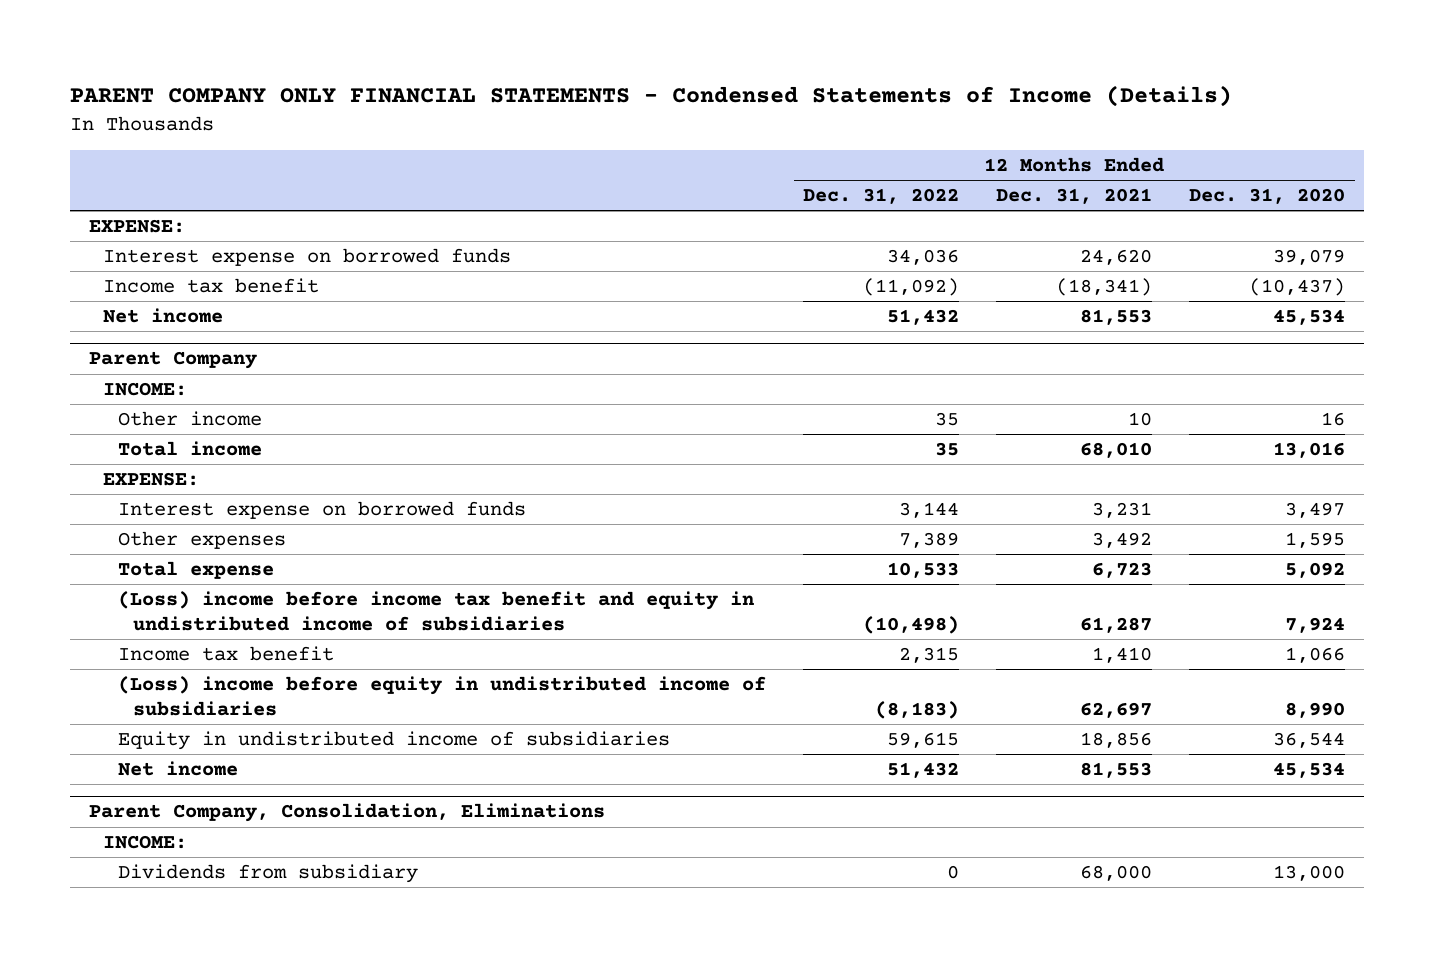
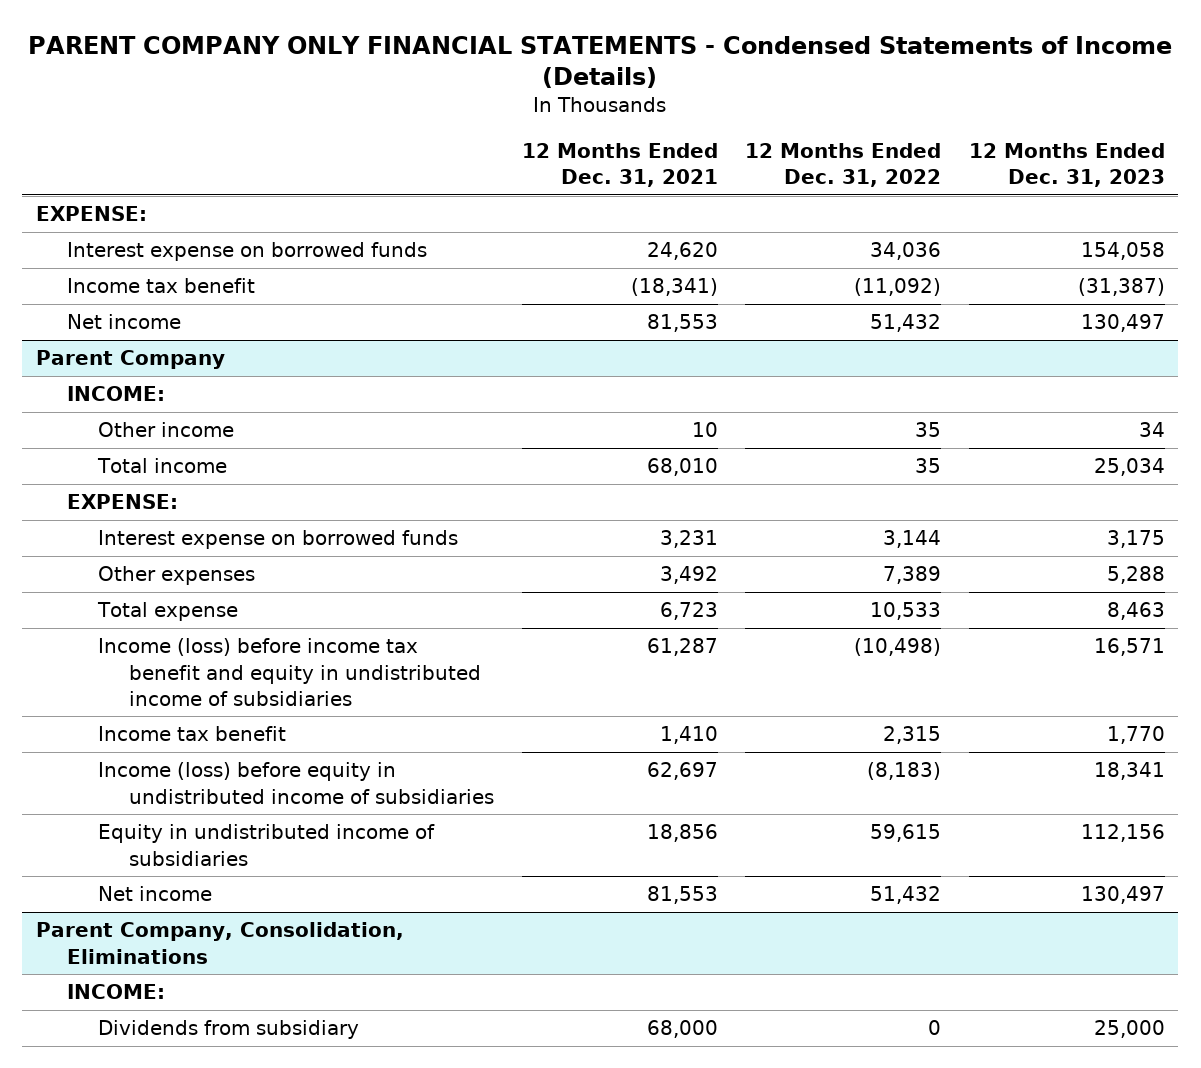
[1189,188,1346,205] Dec. 31, 2020 -> none
none -> [968,142,1165,188] 12 Months Ended Dec. 31, 2023
[117,590,754,632] (Loss) income before income tax benefit and equity in undistributed income of subsidiaries -> [98,638,482,706] Income (loss) before income tax benefit and equity in undistributed income of subsidiaries
[117,675,766,717] (Loss) income before equity in undistributed income of subsidiaries -> [98,762,495,804] Income (loss) before equity in undistributed income of subsidiaries

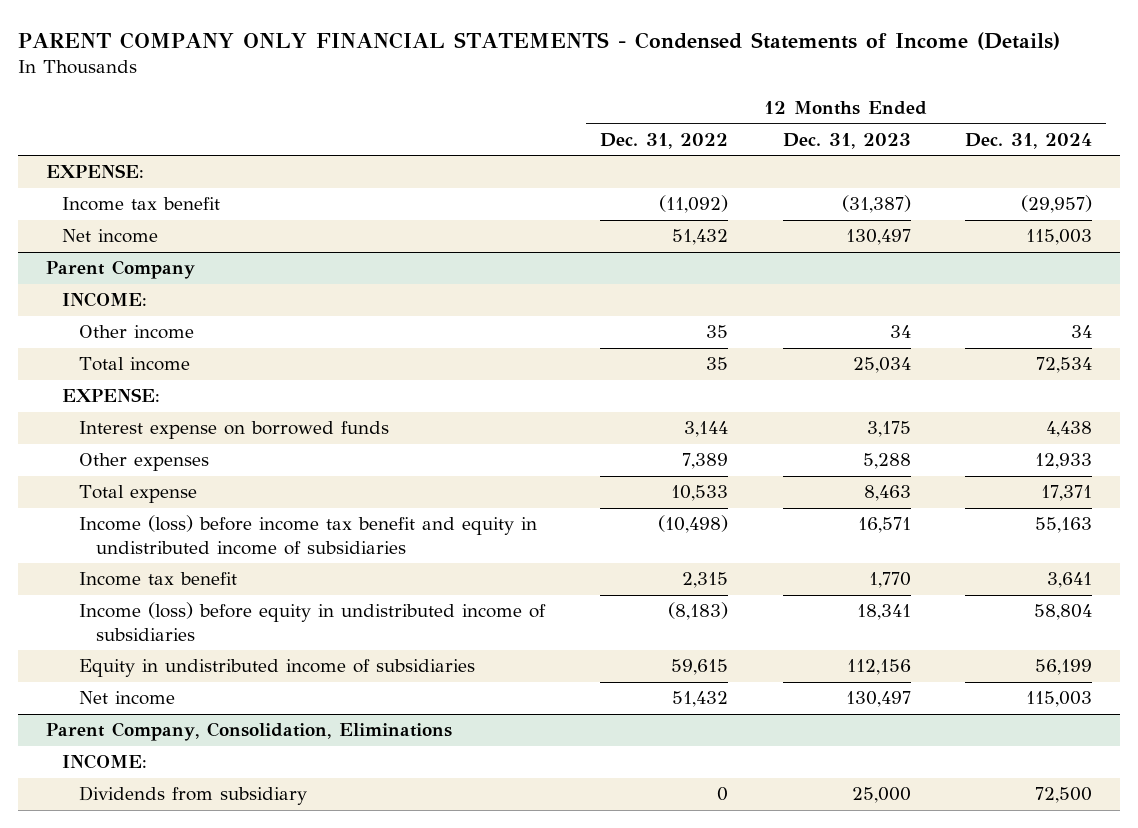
[521,142,718,188] 12 Months Ended Dec. 31, 2021 -> none
none -> [965,132,1093,149] Dec. 31, 2024
[67,242,428,262] Interest expense on borrowed funds -> none

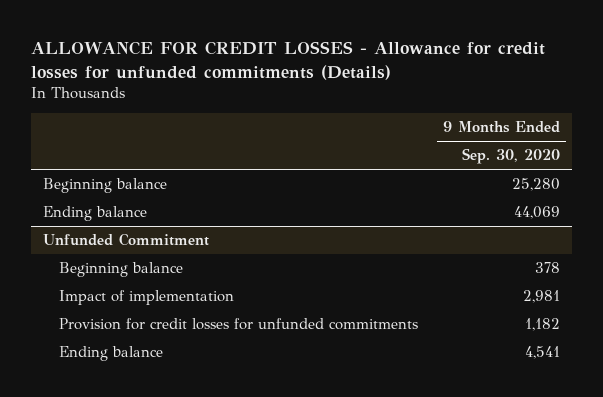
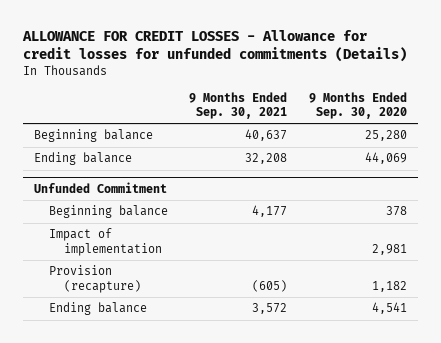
none -> [189,91,288,120] 9 Months Ended Sep. 30, 2021
[59,318,419,331] Provision for credit losses for unfunded commitments -> [48,265,141,293] Provision (recapture)

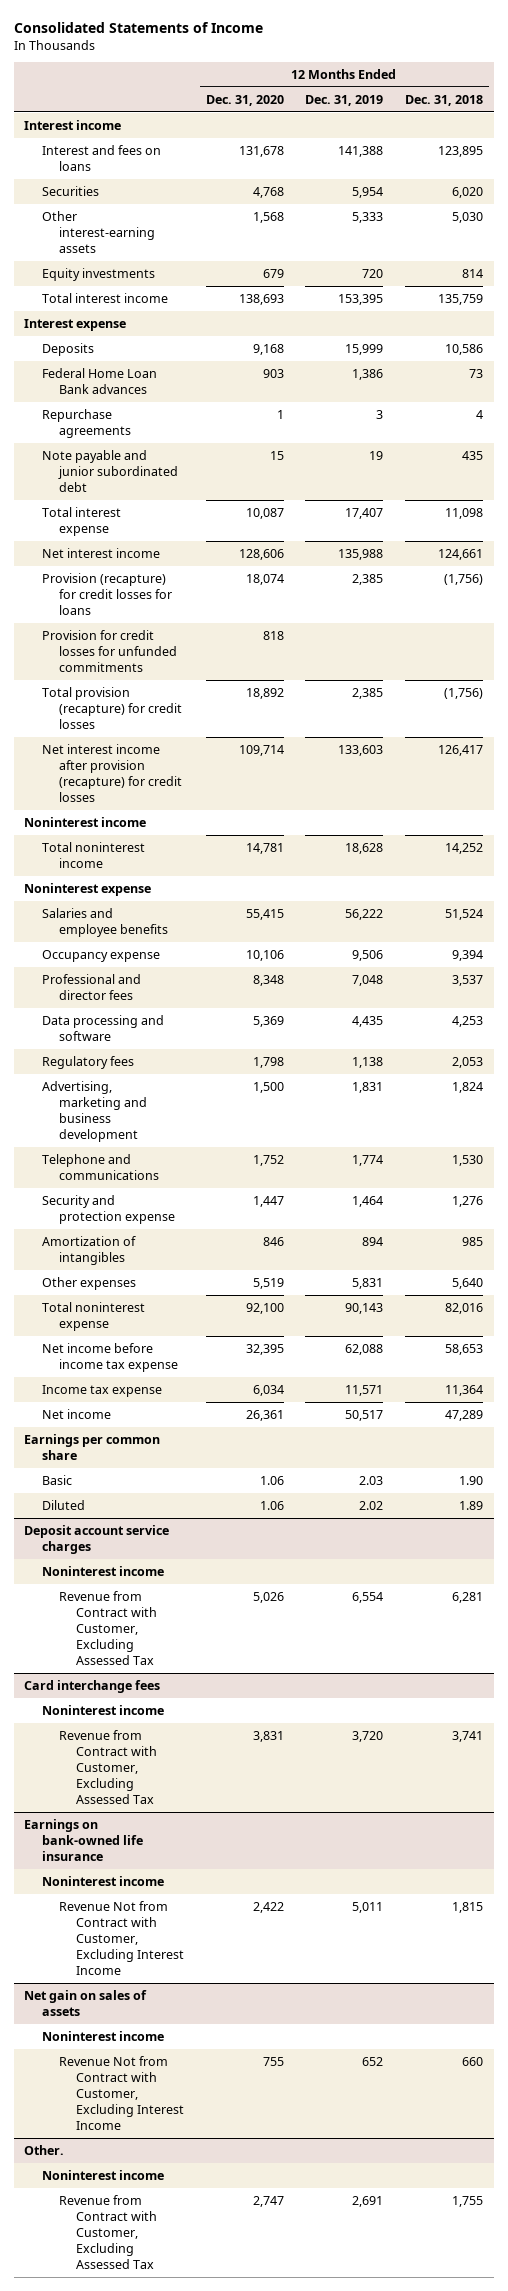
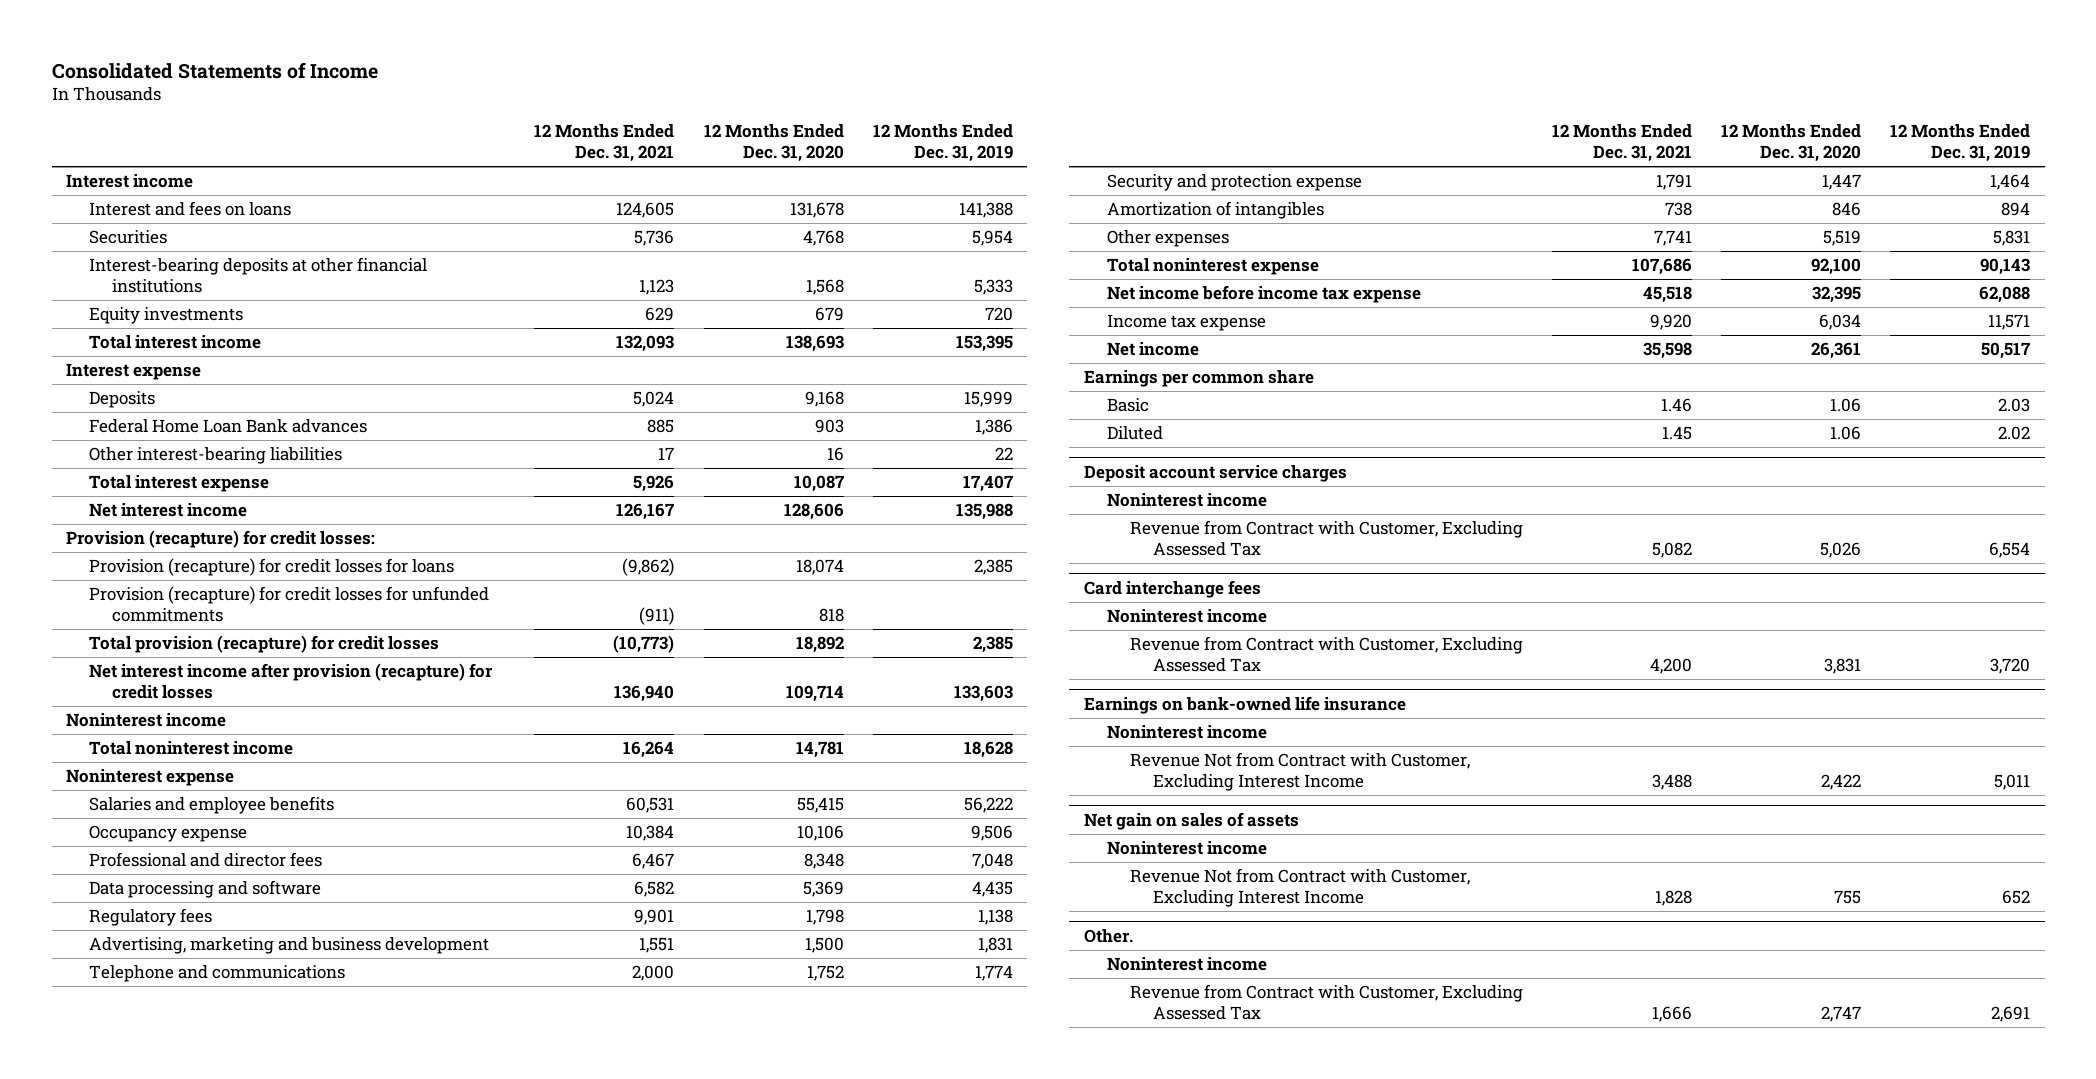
[405,94,484,106] Dec. 31, 2018 -> none
none -> [534,124,675,163] 12 Months Ended Dec. 31, 2021
[41,210,155,253] Other interest-earning assets -> [89,257,428,293] Interest-bearing deposits at other financial institutions
[41,408,131,438] Repurchase agreements -> none
[41,449,178,492] Note payable and junior subordinated debt -> none
none -> [89,447,343,465] Other interest-bearing liabilities
none -> [66,530,376,549] Provision (recapture) for credit losses:
[41,629,177,672] Provision for credit losses for unfunded commitments -> [89,586,490,622] Provision (recapture) for credit losses for unfunded commitments

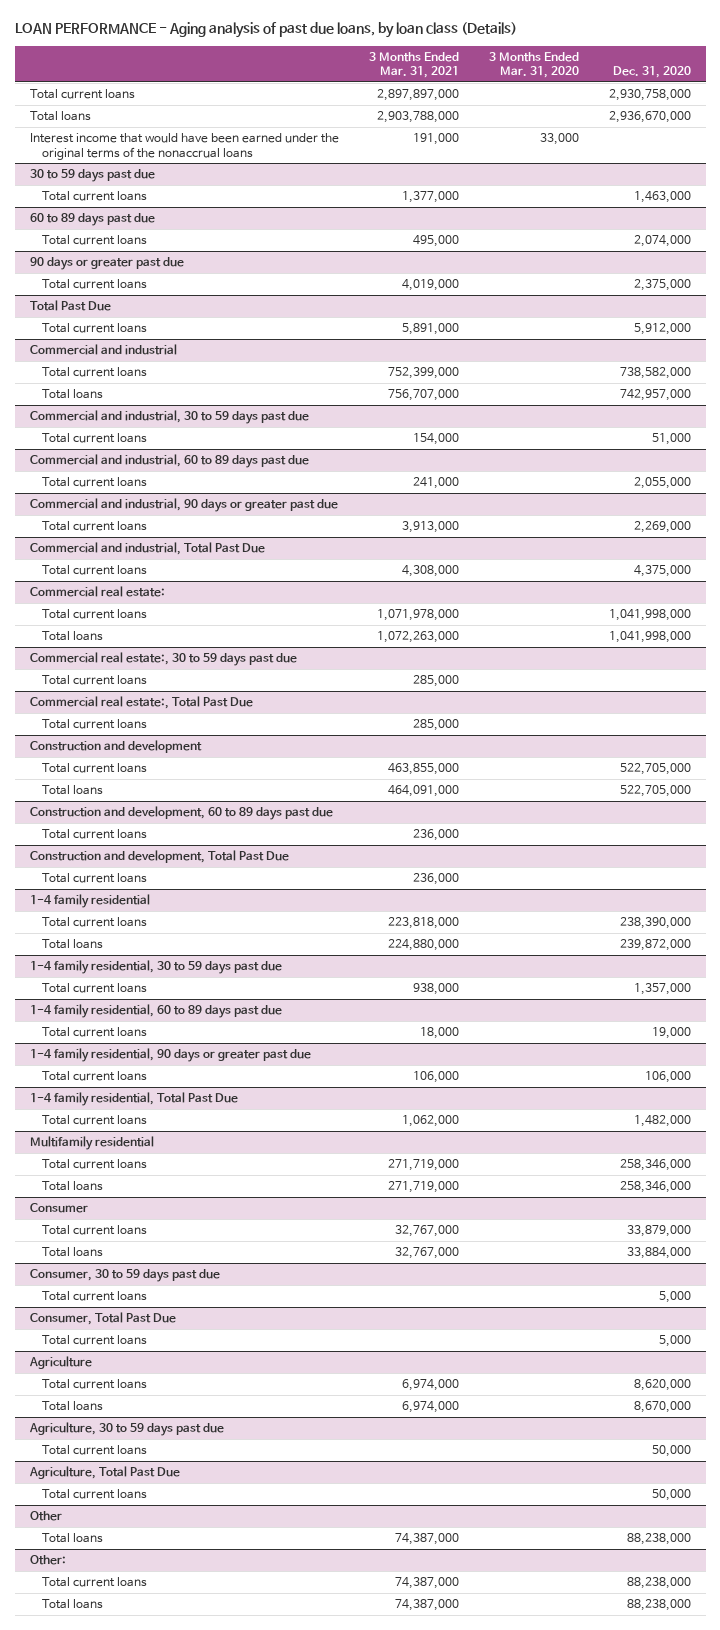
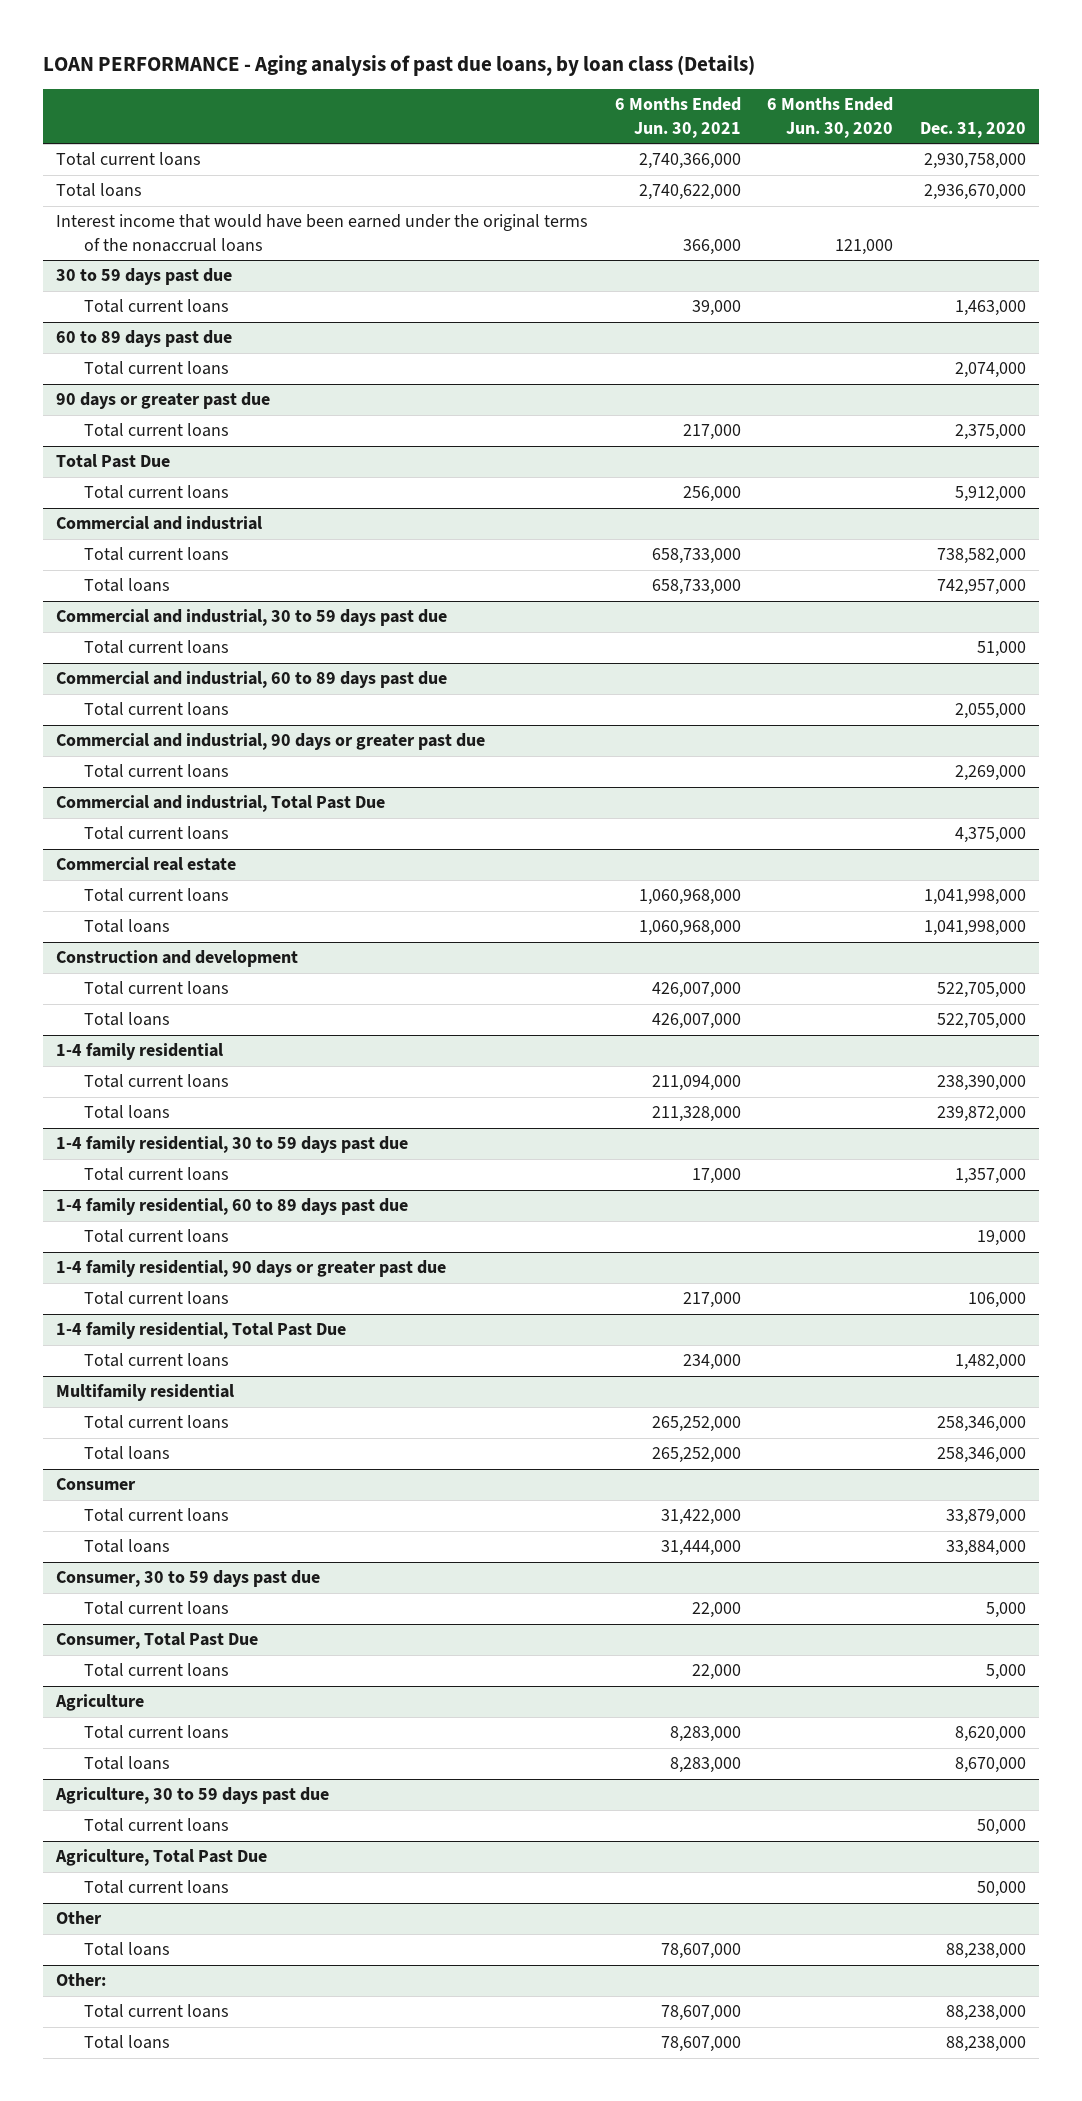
[368,52,459,79] 3 Months Ended Mar. 31, 2021 -> none
[488,52,579,79] 3 Months Ended Mar. 31, 2020 -> none
none -> [614,97,741,138] 6 Months Ended Jun. 30, 2021
none -> [767,97,894,138] 6 Months Ended Jun. 30, 2020
[29,586,165,598] Commercial real estate: -> [55,857,236,872] Commercial real estate
[29,652,297,667] Commercial real estate:, 30 to 59 days past due -> none
[42,675,148,686] Total current loans -> none
[29,696,253,710] Commercial real estate:, Total Past Due -> none
[42,719,148,730] Total current loans -> none
[29,806,333,821] Construction and development, 60 to 89 days past due -> none
[42,829,148,840] Total current loans -> none
[29,850,289,864] Construction and development, Total Past Due -> none
[42,873,148,884] Total current loans -> none

